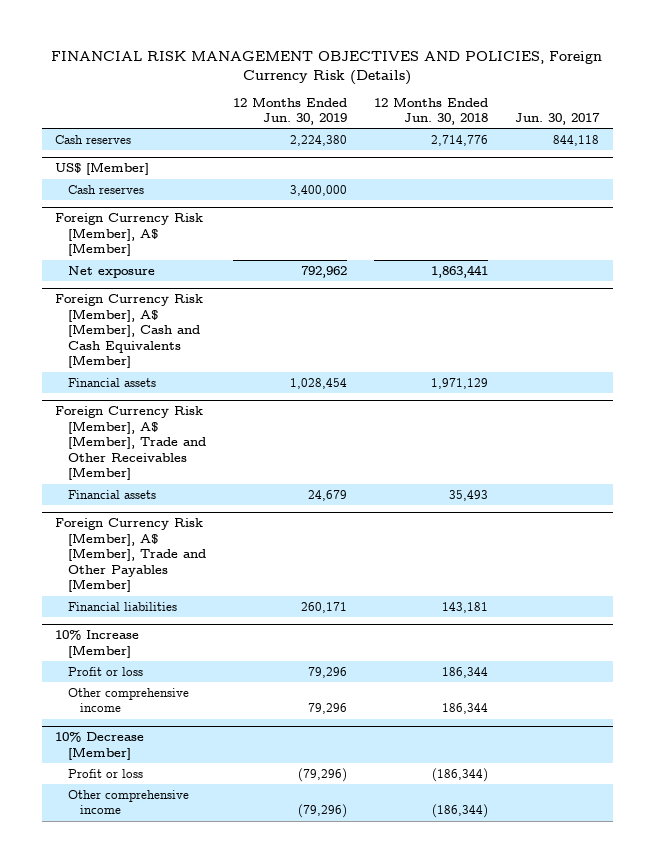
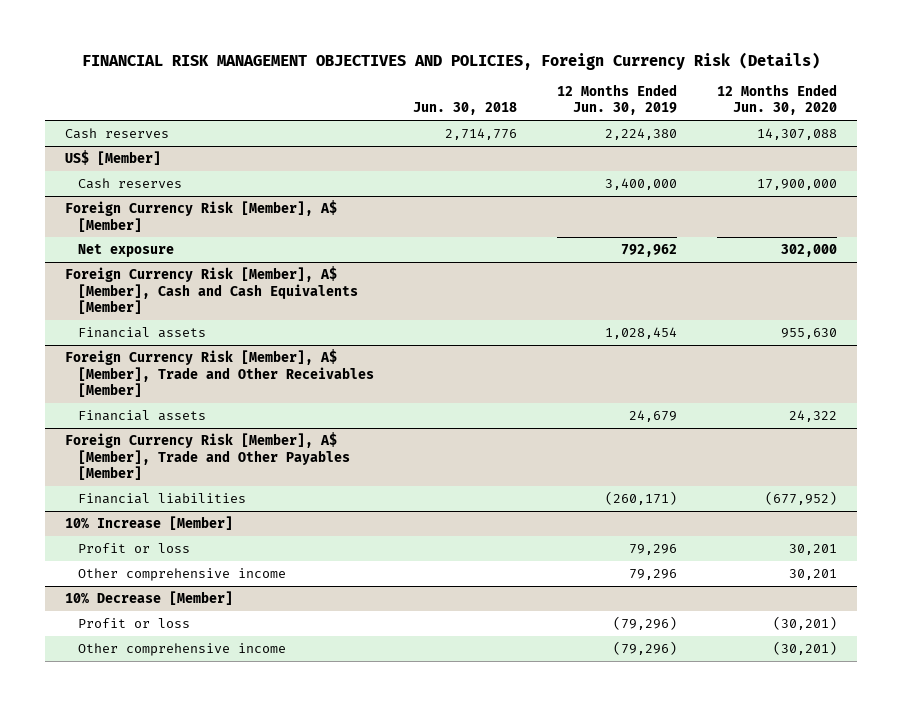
[374,96,489,126] 12 Months Ended Jun. 30, 2018 -> none
[515,113,601,126] Jun. 30, 2017 -> none
none -> [413,102,518,116] Jun. 30, 2018
none -> [716,84,837,116] 12 Months Ended Jun. 30, 2020
[300,601,347,613] 260,171 -> [605,491,678,506] (260,171)

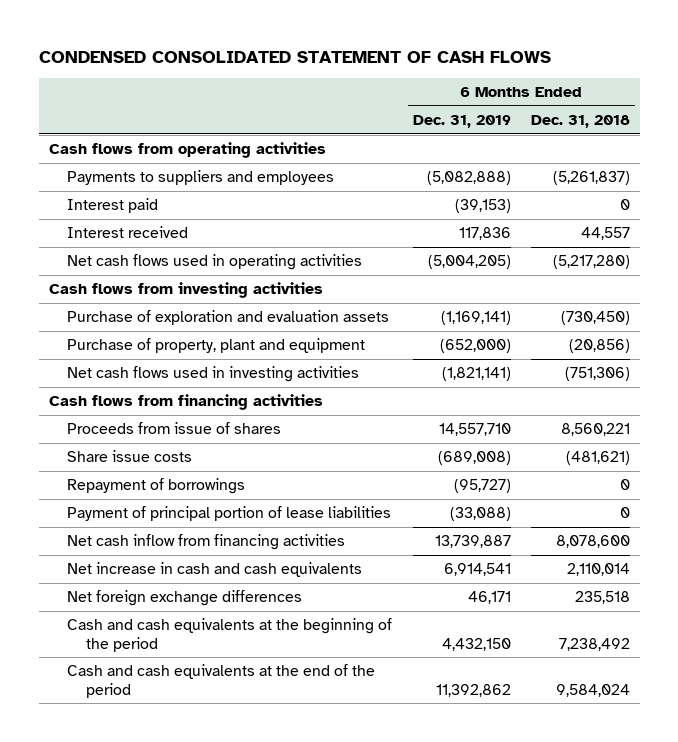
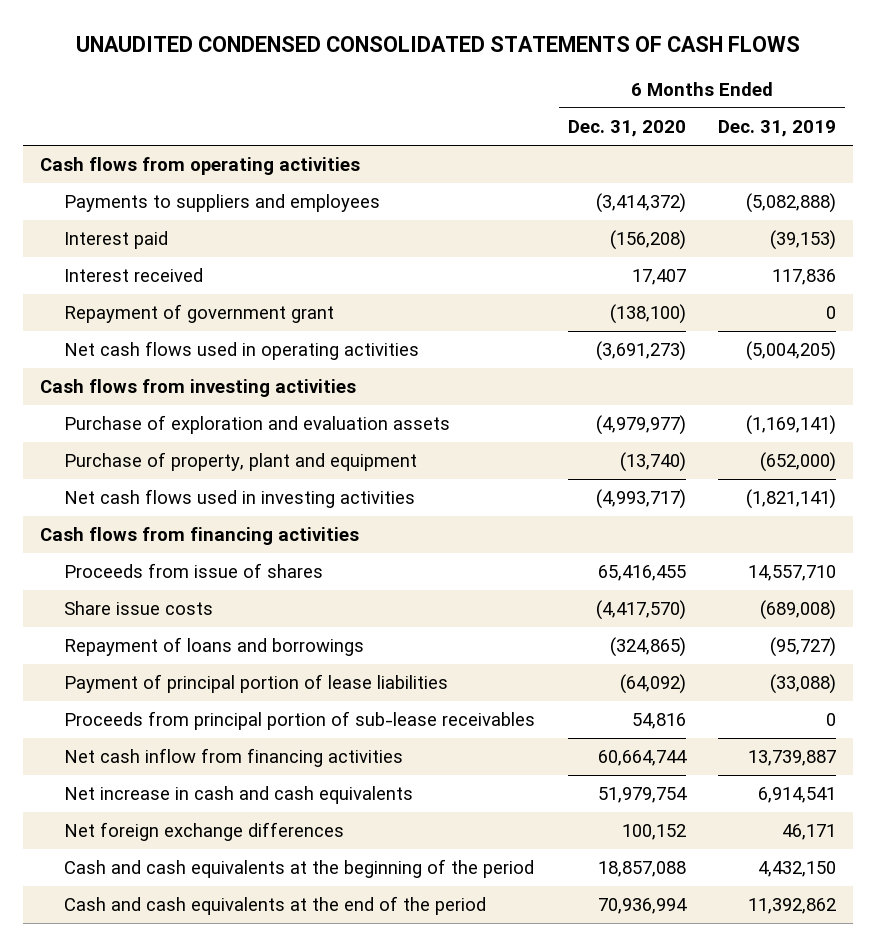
[38,50,551,63] CONDENSED CONSOLIDATED STATEMENT OF CASH FLOWS -> [76,36,801,53] UNAUDITED CONDENSED CONSOLIDATED STATEMENTS OF CASH FLOWS
[530,115,630,129] Dec. 31, 2018 -> none
none -> [567,120,686,138] Dec. 31, 2020
none -> [63,304,334,324] Repayment of government grant
[67,478,246,495] Repayment of borrowings -> [63,637,364,657] Repayment of loans and borrowings
none -> [63,711,535,731] Proceeds from principal portion of sub-lease receivables

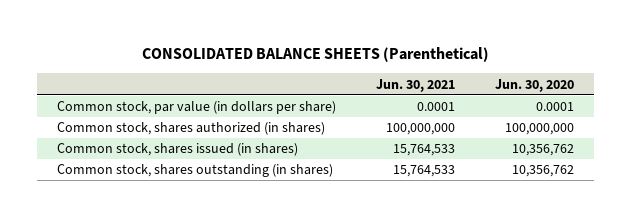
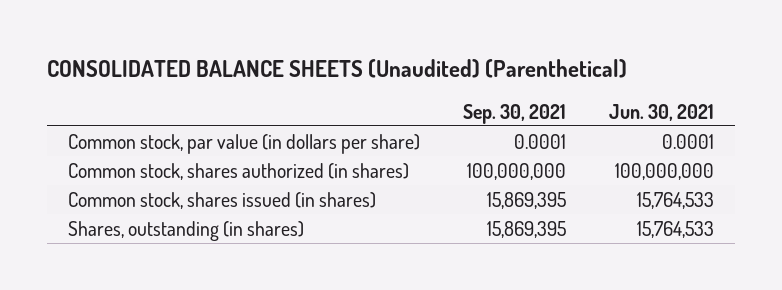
[141,47,489,63] CONSOLIDATED BALANCE SHEETS (Parenthetical) -> [46,59,627,79] CONSOLIDATED BALANCE SHEETS (Unaudited) (Parenthetical)
[495,78,575,92] Jun. 30, 2020 -> none
none -> [462,103,566,124] Sep. 30, 2021
[57,164,334,178] Common stock, shares outstanding (in shares) -> [68,220,305,241] Shares, outstanding (in shares)

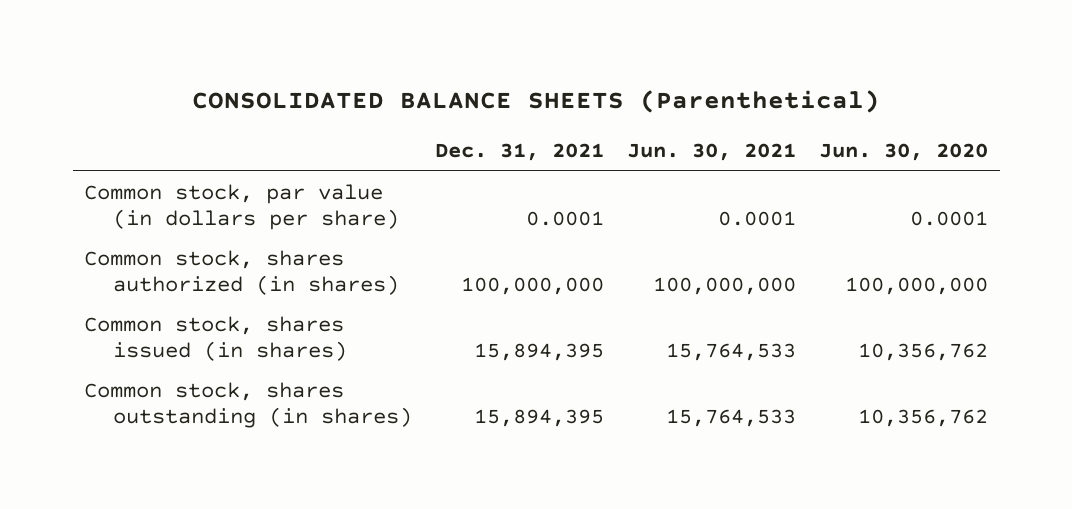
[46,59,627,79] CONSOLIDATED BALANCE SHEETS (Unaudited) (Parenthetical) -> [192,89,881,113] CONSOLIDATED BALANCE SHEETS (Parenthetical)
[462,103,566,124] Sep. 30, 2021 -> none
none -> [434,143,604,162] Dec. 31, 2021
none -> [819,143,989,162] Jun. 30, 2020
[68,220,305,241] Shares, outstanding (in shares) -> [84,381,412,428] Common stock, shares outstanding (in shares)

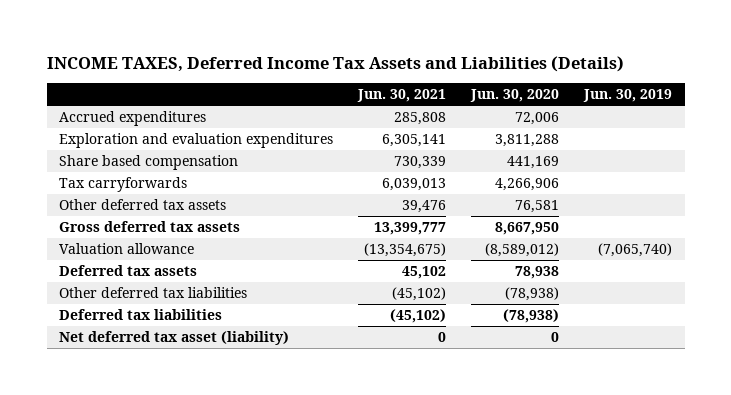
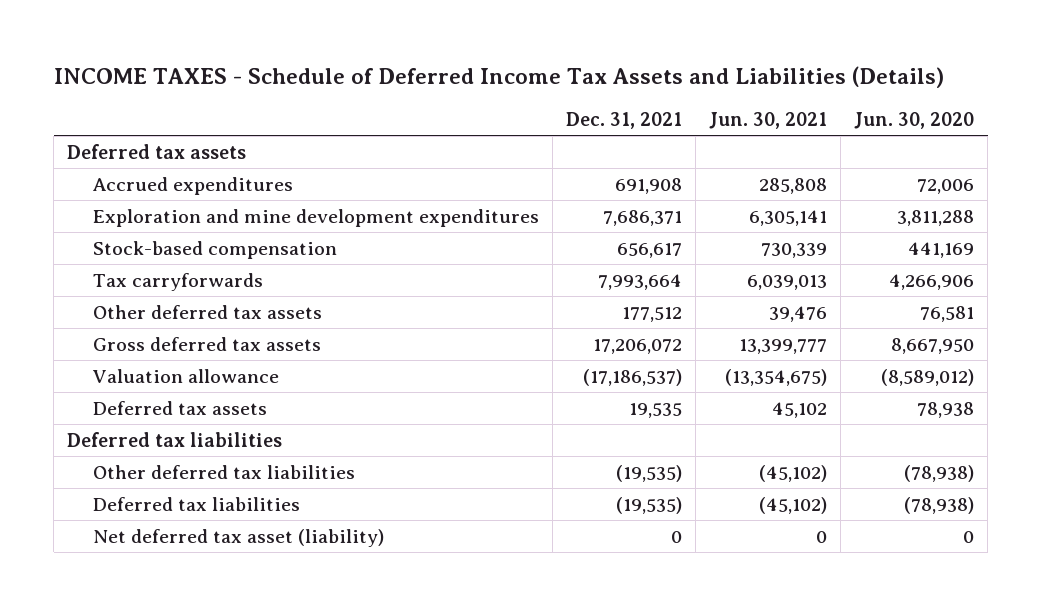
[46,55,624,72] INCOME TAXES, Deferred Income Tax Assets and Liabilities (Details) -> [53,66,944,89] INCOME TAXES - Schedule of Deferred Income Tax Assets and Liabilities (Details)
[583,89,673,103] Jun. 30, 2019 -> none
none -> [566,112,683,130] Dec. 31, 2021
none -> [67,143,247,159] Deferred tax assets
[59,133,334,149] Exploration and evaluation expenditures -> [93,208,540,227] Exploration and mine development expenditures
[59,155,239,171] Share based compensation -> [93,240,338,259] Stock-based compensation
none -> [67,431,283,447] Deferred tax liabilities

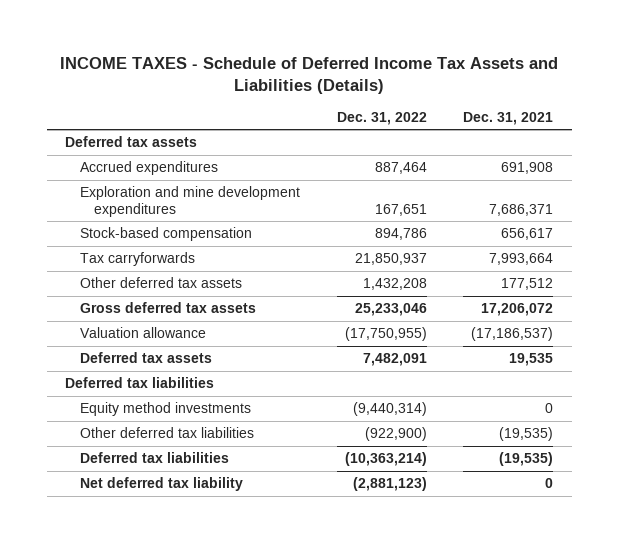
[709,112,828,130] Jun. 30, 2021 -> none
[854,112,975,130] Jun. 30, 2020 -> none
none -> [336,111,427,125] Dec. 31, 2022
none -> [79,402,251,417] Equity method investments
[93,528,385,547] Net deferred tax asset (liability) -> [79,477,243,492] Net deferred tax liability

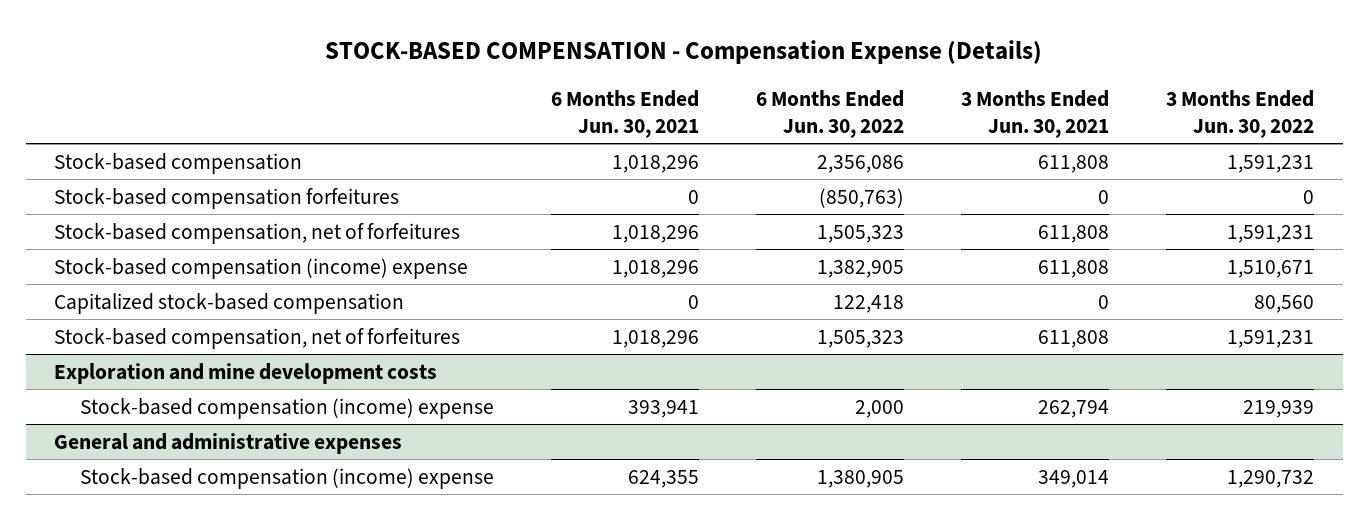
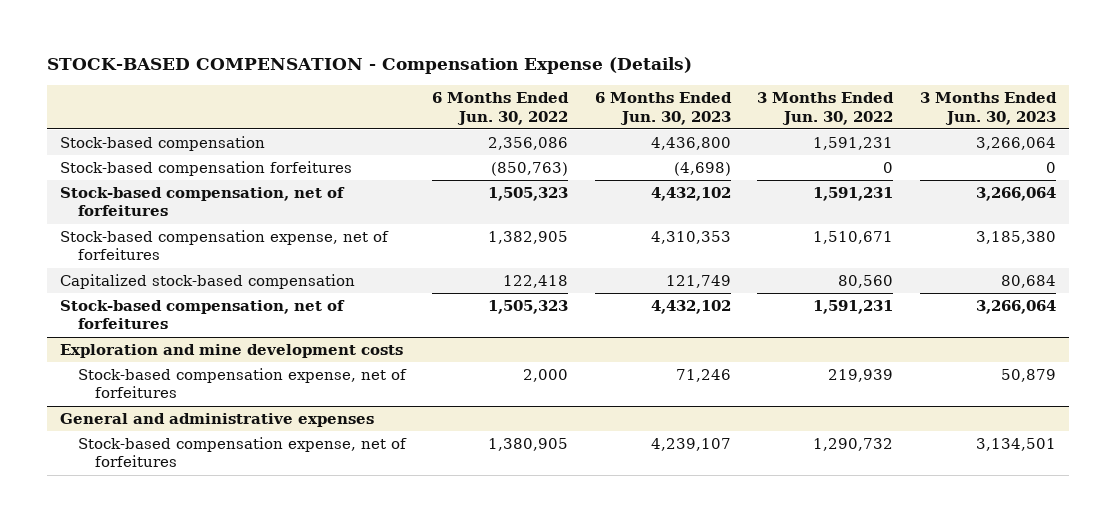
[551,89,700,138] 6 Months Ended Jun. 30, 2021 -> none
[961,89,1110,138] 3 Months Ended Jun. 30, 2021 -> none
none -> [594,92,732,125] 6 Months Ended Jun. 30, 2023
none -> [920,92,1058,125] 3 Months Ended Jun. 30, 2023
[54,257,469,279] Stock-based compensation (income) expense -> [60,230,390,261] Stock-based compensation expense, net of forfeitures
[80,397,495,419] Stock-based compensation (income) expense -> [77,368,407,399] Stock-based compensation expense, net of forfeitures
[80,467,495,489] Stock-based compensation (income) expense -> [77,437,407,468] Stock-based compensation expense, net of forfeitures

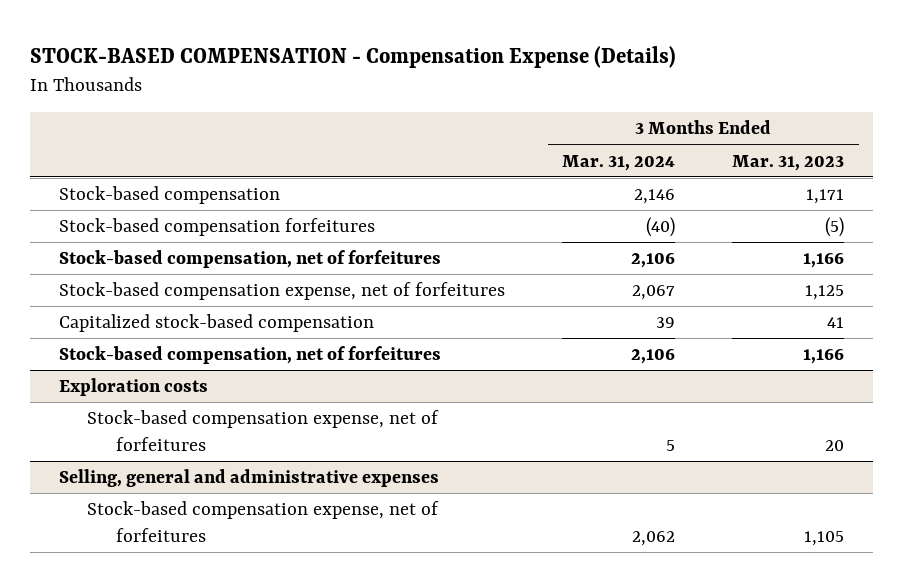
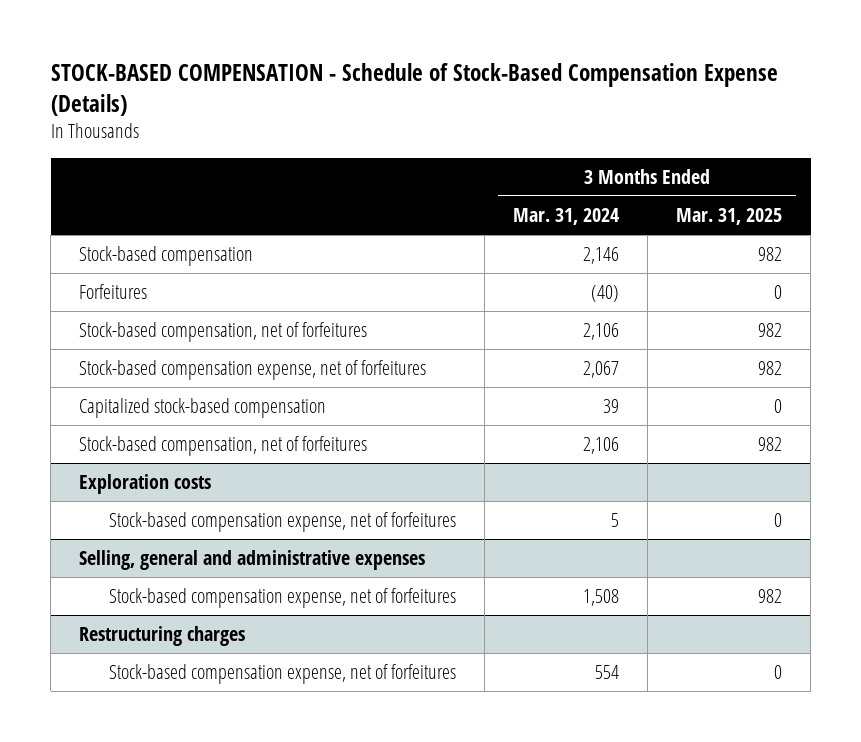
[30,45,677,68] STOCK-BASED COMPENSATION - Compensation Expense (Details) -> [50,63,778,116] STOCK-BASED COMPENSATION - Schedule of Stock-Based Compensation Expense (Details)
[732,154,845,171] Mar. 31, 2023 -> none
none -> [675,207,782,225] Mar. 31, 2025
[58,218,375,237] Stock-based compensation forfeitures -> [79,284,148,300] Forfeitures
[632,531,676,547] 2,062 -> [582,589,619,607] 1,508
none -> [79,626,246,647] Restructuring charges
none -> [108,664,456,685] Stock-based compensation expense, net of forfeitures

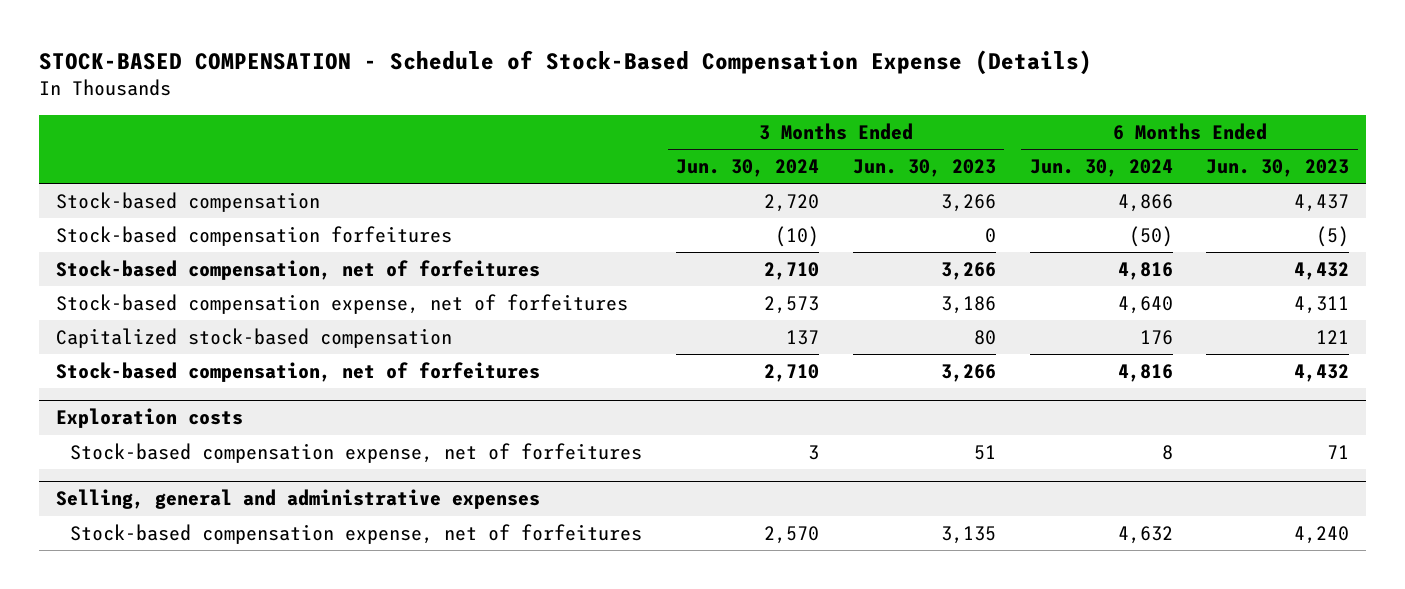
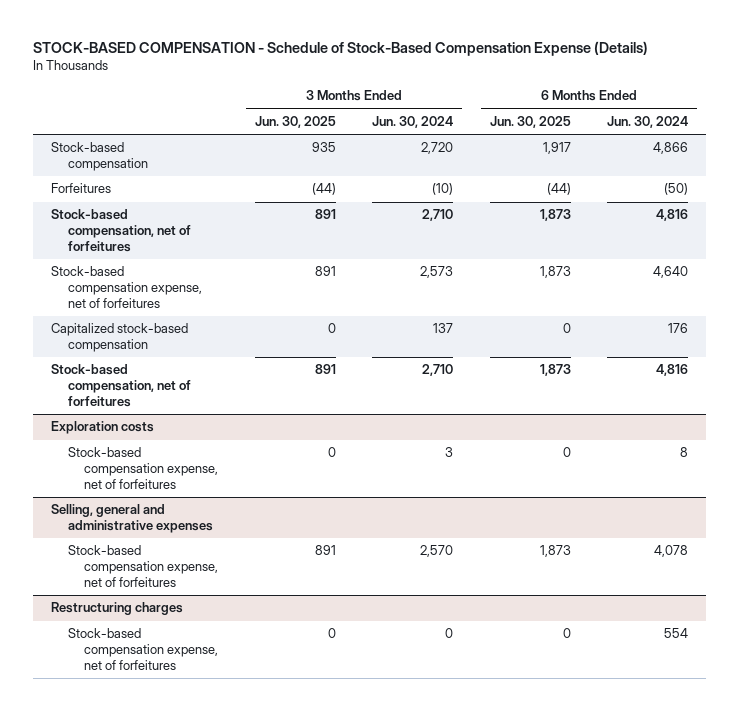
[852,159,996,178] Jun. 30, 2023 -> none
[1206,159,1350,178] Jun. 30, 2023 -> none
none -> [254,115,336,128] Jun. 30, 2025
none -> [489,115,571,128] Jun. 30, 2025
[55,225,452,246] Stock-based compensation forfeitures -> [51,183,112,194] Forfeitures
[1117,525,1173,544] 4,632 -> [654,545,689,558] 4,078
none -> [51,602,184,616] Restructuring charges
none -> [67,628,219,671] Stock-based compensation expense, net of forfeitures

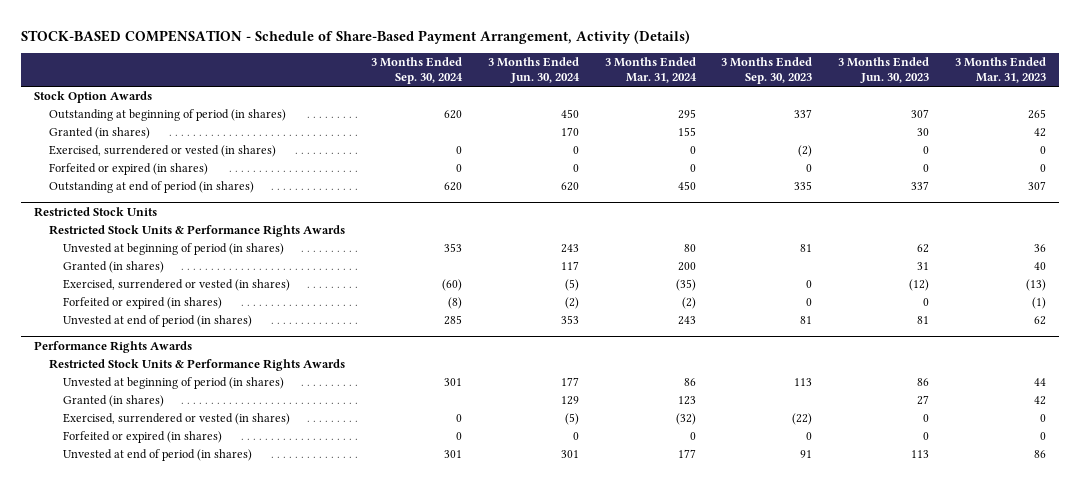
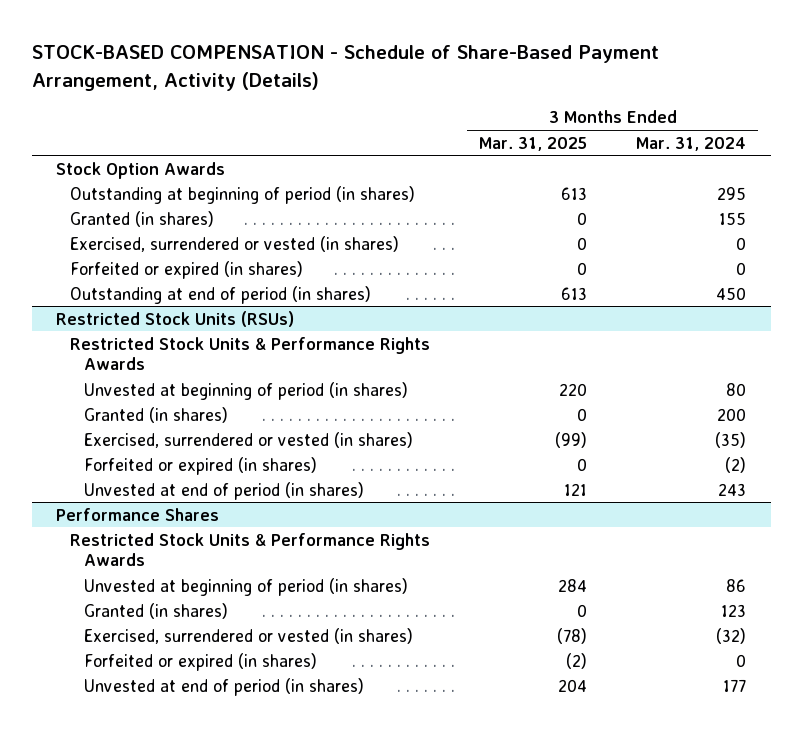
[370,57,463,85] 3 Months Ended Sep. 30, 2024 -> none
[487,57,580,84] 3 Months Ended Jun. 30, 2024 -> none
[721,57,813,85] 3 Months Ended Sep. 30, 2023 -> none
[838,57,930,84] 3 Months Ended Jun. 30, 2023 -> none
[955,57,1047,84] 3 Months Ended Mar. 31, 2023 -> none
none -> [479,136,588,151] Mar. 31, 2025
[34,206,158,217] Restricted Stock Units -> [56,310,295,327] Restricted Stock Units (RSUs)
[34,340,193,353] Performance Rights Awards -> [56,507,220,521] Performance Shares

